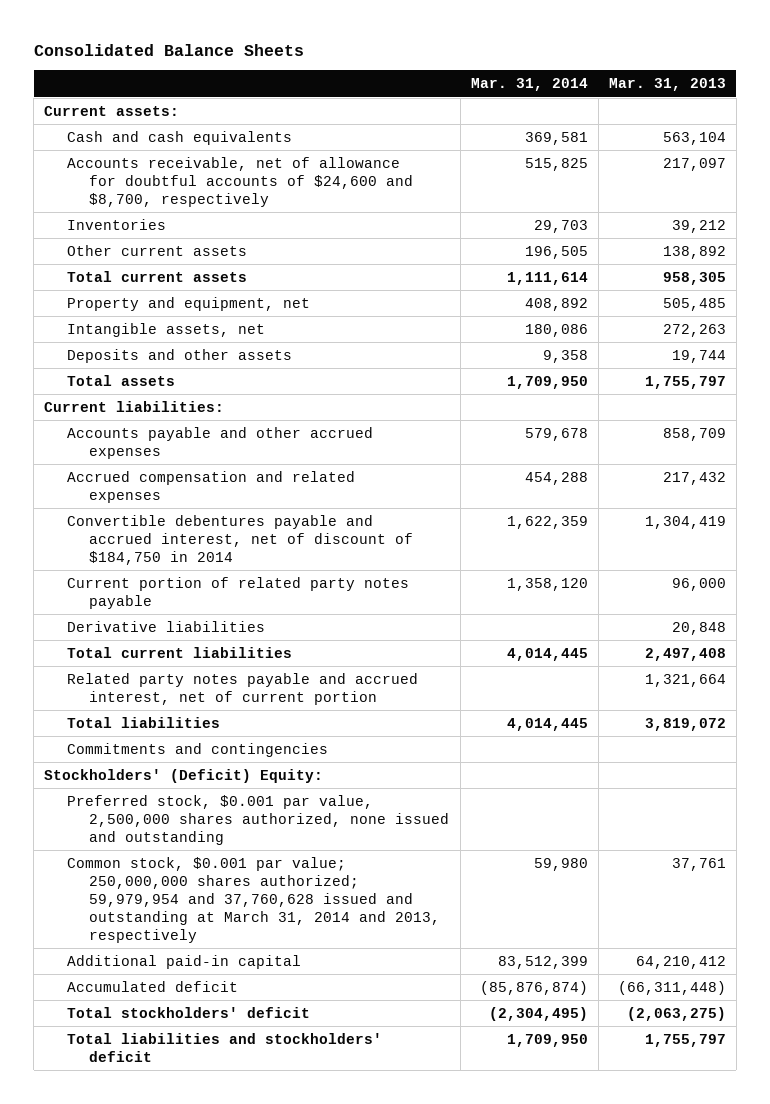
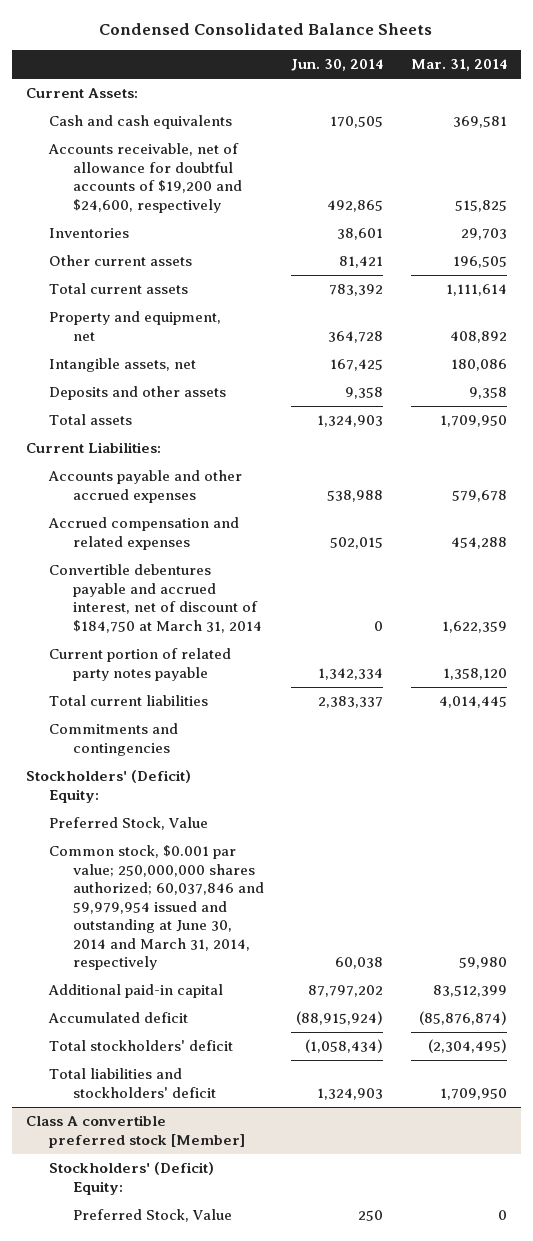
[33,44,304,57] Consolidated Balance Sheets -> [99,23,433,36] Condensed Consolidated Balance Sheets
[608,78,726,92] Mar. 31, 2013 -> none
none -> [291,59,384,72] Jun. 30, 2014
[44,105,180,116] Current assets: -> [25,88,138,99] Current Assets:
[66,156,414,207] Accounts receivable, net of allowance for doubtful accounts of $24,600 and $8,700, respectively -> [48,143,242,213] Accounts receivable, net of allowance for doubtful accounts of $19,200 and $24,600, respectively
[44,400,225,412] Current liabilities: -> [25,442,161,454] Current Liabilities:
[66,514,414,565] Convertible debentures payable and accrued interest, net of discount of $184,750 in 2014 -> [49,564,262,633] Convertible debentures payable and accrued interest, net of discount of $184,750 at March 31, 2014
[66,620,265,632] Derivative liabilities -> none
[66,672,418,705] Related party notes payable and accrued interest, net of current portion -> none
[66,716,220,728] Total liabilities -> none
[66,794,450,845] Preferred stock, $0.001 par value, 2,500,000 shares authorized, none issued and outstanding -> [49,817,209,831] Preferred Stock, Value
[66,856,441,943] Common stock, $0.001 par value; 250,000,000 shares authorized; 59,979,954 and 37,760,628 issued and outstanding at March 31, 2014 and 2013, respectively -> [49,845,264,971] Common stock, $0.001 par value; 250,000,000 shares authorized; 60,037,846 and 59,979,954 issued and outstanding at June 30, 2014 and March 31, 2014, respectively
none -> [25,1115,246,1148] Class A convertible preferred stock [Member]
none -> [49,1162,215,1195] Stockholders' (Deficit) Equity:
none -> [72,1209,232,1223] Preferred Stock, Value

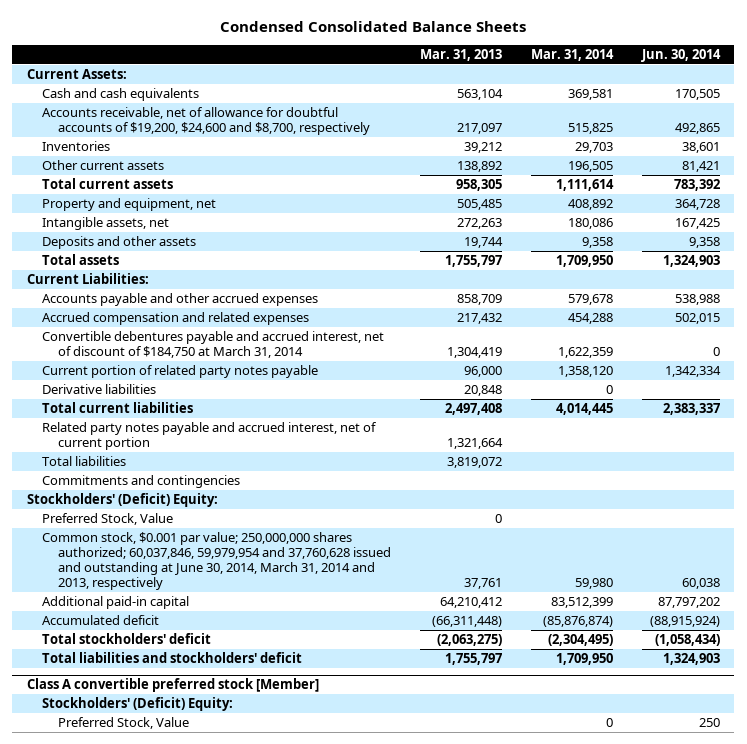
none -> [420,48,503,61] Mar. 31, 2013
[48,143,242,213] Accounts receivable, net of allowance for doubtful accounts of $19,200 and $24,600, respectively -> [42,106,371,135] Accounts receivable, net of allowance for doubtful accounts of $19,200, $24,600 and $8,700, respectively
none -> [42,383,157,394] Derivative liabilities
none -> [42,421,378,450] Related party notes payable and accrued interest, net of current portion
none -> [42,455,127,466] Total liabilities
[49,845,264,971] Common stock, $0.001 par value; 250,000,000 shares authorized; 60,037,846 and 59,979,954 issued and outstanding at June 30, 2014 and March 31, 2014, respectively -> [42,531,392,590] Common stock, $0.001 par value; 250,000,000 shares authorized; 60,037,846, 59,979,954 and 37,760,628 issued and outstanding at June 30, 2014, March 31, 2014 and 2013, respectively

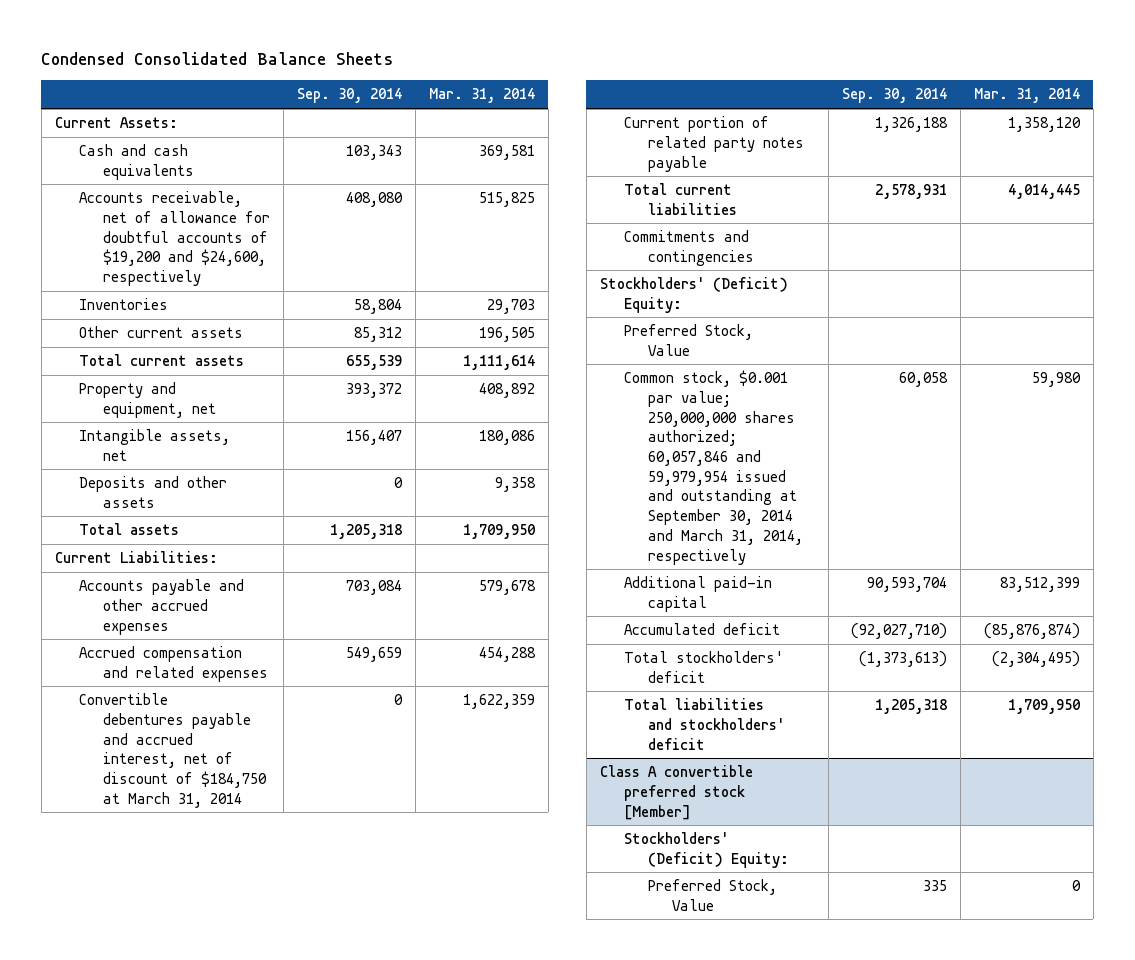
[420,48,503,61] Mar. 31, 2013 -> none
[640,48,721,62] Jun. 30, 2014 -> none
none -> [296,88,402,104] Sep. 30, 2014
[42,106,371,135] Accounts receivable, net of allowance for doubtful accounts of $19,200, $24,600 and $8,700, respectively -> [78,191,271,286] Accounts receivable, net of allowance for doubtful accounts of $19,200 and $24,600, respectively
[42,383,157,394] Derivative liabilities -> none
[42,421,378,450] Related party notes payable and accrued interest, net of current portion -> none
[42,455,127,466] Total liabilities -> none
[42,531,392,590] Common stock, $0.001 par value; 250,000,000 shares authorized; 60,037,846, 59,979,954 and 37,760,628 issued and outstanding at June 30, 2014, March 31, 2014 and 2013, respectively -> [623,370,803,565] Common stock, $0.001 par value; 250,000,000 shares authorized; 60,057,846 and 59,979,954 issued and outstanding at September 30, 2014 and March 31, 2014, respectively

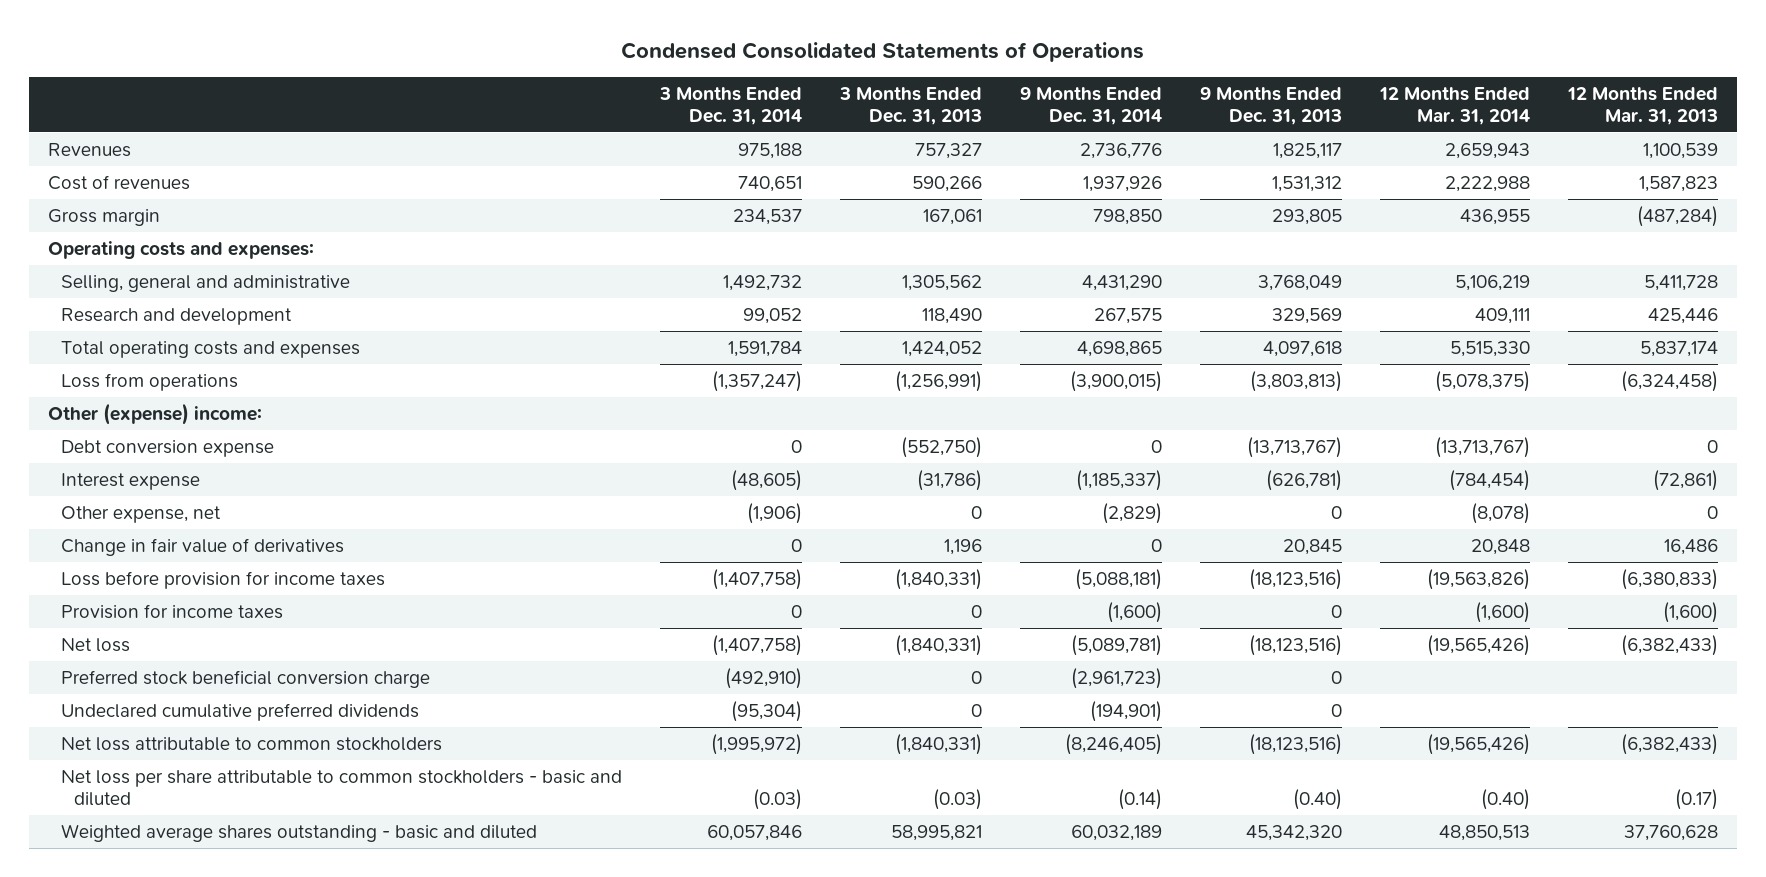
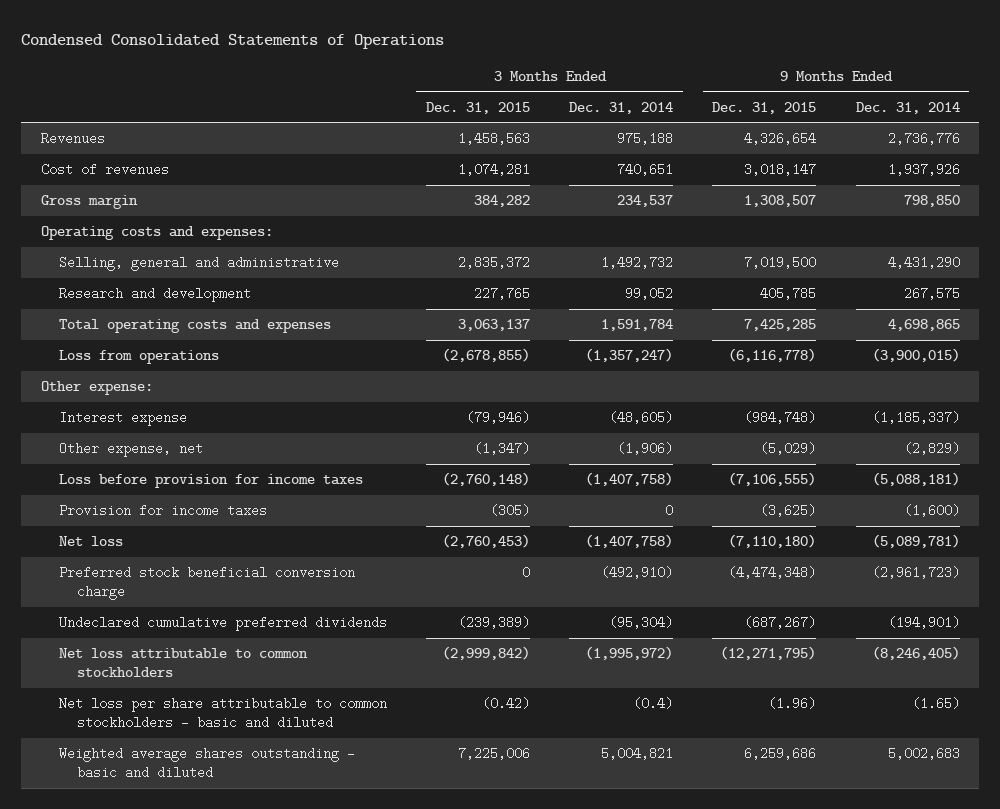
[838,86,982,126] 3 Months Ended Dec. 31, 2013 -> none
[1200,86,1343,126] 9 Months Ended Dec. 31, 2013 -> none
[1379,86,1531,126] 12 Months Ended Mar. 31, 2014 -> none
[1567,86,1719,126] 12 Months Ended Mar. 31, 2013 -> none
none -> [425,101,530,114] Dec. 31, 2015
none -> [712,101,817,114] Dec. 31, 2015
[60,439,274,457] Debt conversion expense -> none
[47,402,262,425] Other (expense) income: -> [40,381,153,396] Other expense:
[60,537,344,556] Change in fair value of derivatives -> none
[752,789,802,811] (0.03) -> [633,697,674,711] (0.4)
[1118,789,1163,811] (0.14) -> [911,697,960,711] (1.65)
[706,824,802,841] 60,057,846 -> [601,747,674,761] 5,004,821
[1071,824,1163,841] 60,032,189 -> [887,747,960,761] 5,002,683

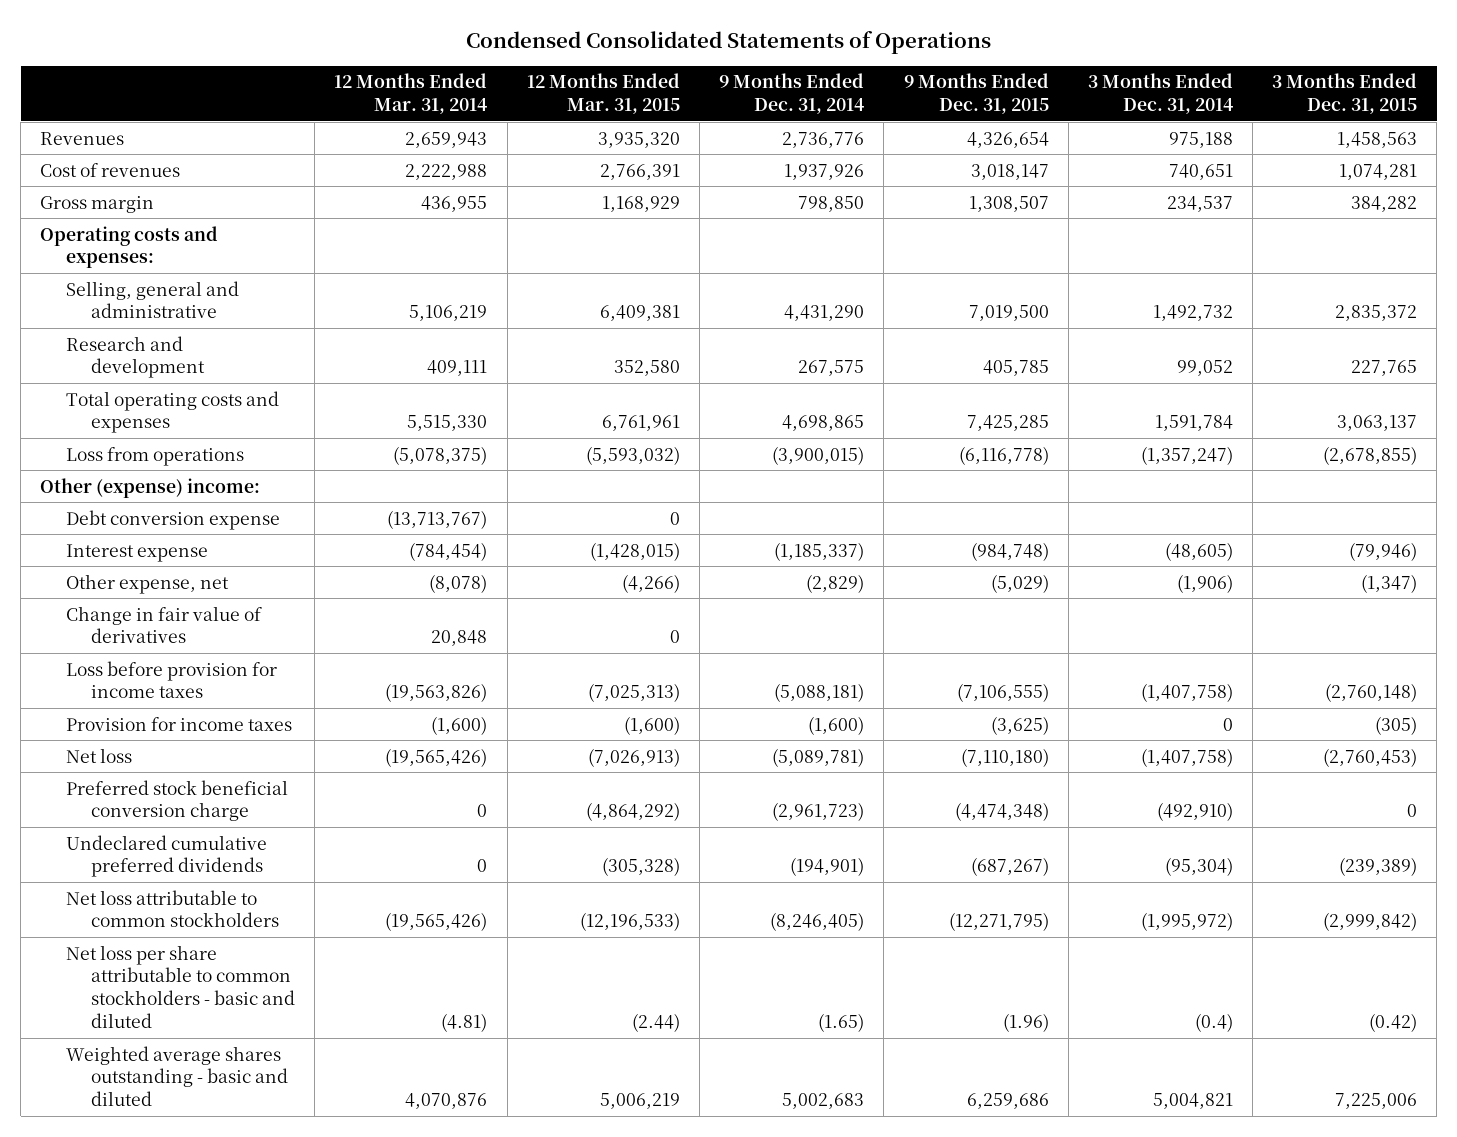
none -> [334,73,488,114] 12 Months Ended Mar. 31, 2014
none -> [526,73,680,114] 12 Months Ended Mar. 31, 2015
[40,381,153,396] Other expense: -> [40,477,261,498] Other (expense) income:
none -> [65,509,280,530] Debt conversion expense
none -> [65,605,262,644] Change in fair value of derivatives

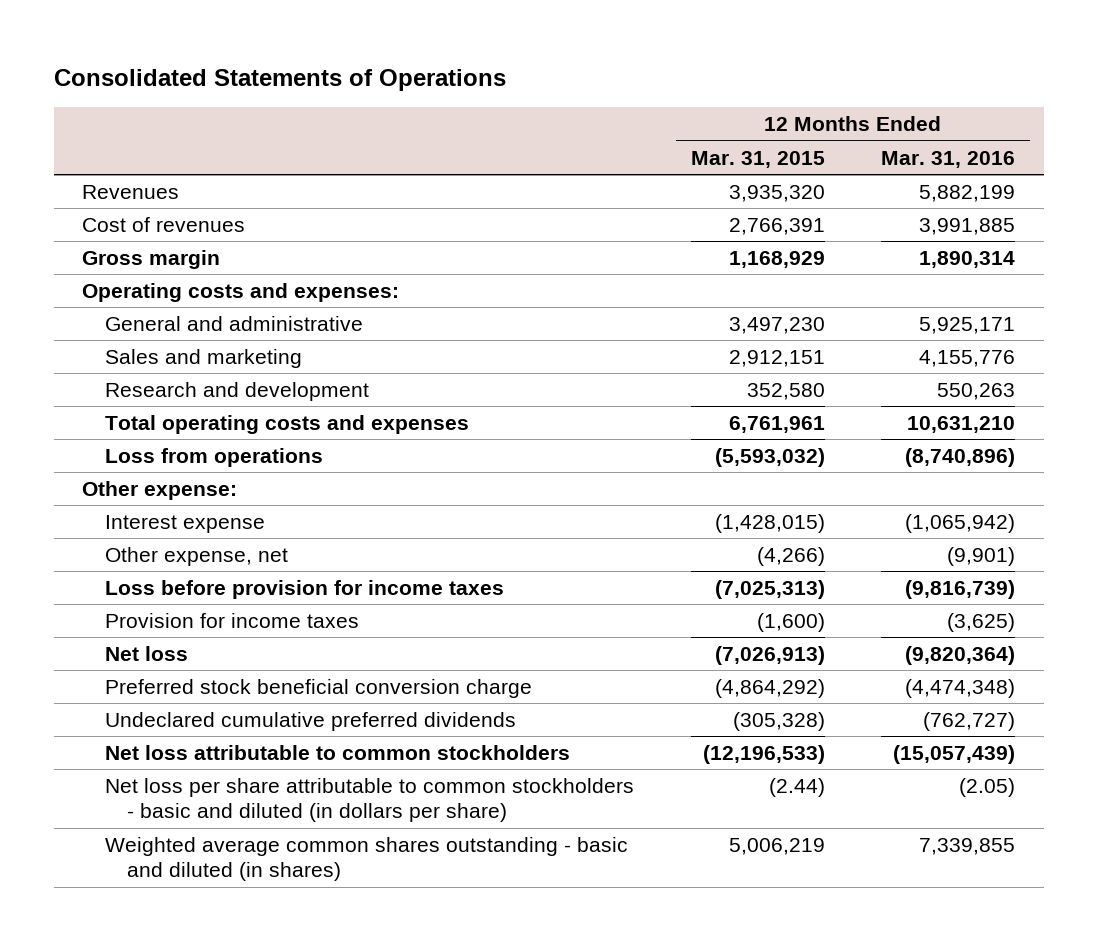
[465,30,991,54] Condensed Consolidated Statements of Operations -> [53,69,506,92] Consolidated Statements of Operations
[334,73,488,114] 12 Months Ended Mar. 31, 2014 -> none
[719,73,865,114] 9 Months Ended Dec. 31, 2014 -> none
[903,73,1049,114] 9 Months Ended Dec. 31, 2015 -> none
[1087,73,1233,114] 3 Months Ended Dec. 31, 2014 -> none
[1272,73,1418,114] 3 Months Ended Dec. 31, 2015 -> none
none -> [881,150,1016,168] Mar. 31, 2016
[65,280,239,319] Selling, general and administrative -> [104,315,363,331] General and administrative
[599,305,680,322] 6,409,381 -> [728,316,825,334] 3,497,230
none -> [104,348,302,368] Sales and marketing
[65,509,280,530] Debt conversion expense -> none
[40,477,261,498] Other (expense) income: -> [82,480,238,500] Other expense:
[65,605,262,644] Change in fair value of derivatives -> none
[65,944,296,1028] Net loss per share attributable to common stockholders - basic and diluted -> [104,777,634,823] Net loss per share attributable to common stockholders - basic and diluted (in dollars per share)
[65,1045,289,1107] Weighted average shares outstanding - basic and diluted -> [104,836,628,882] Weighted average common shares outstanding - basic and diluted (in shares)

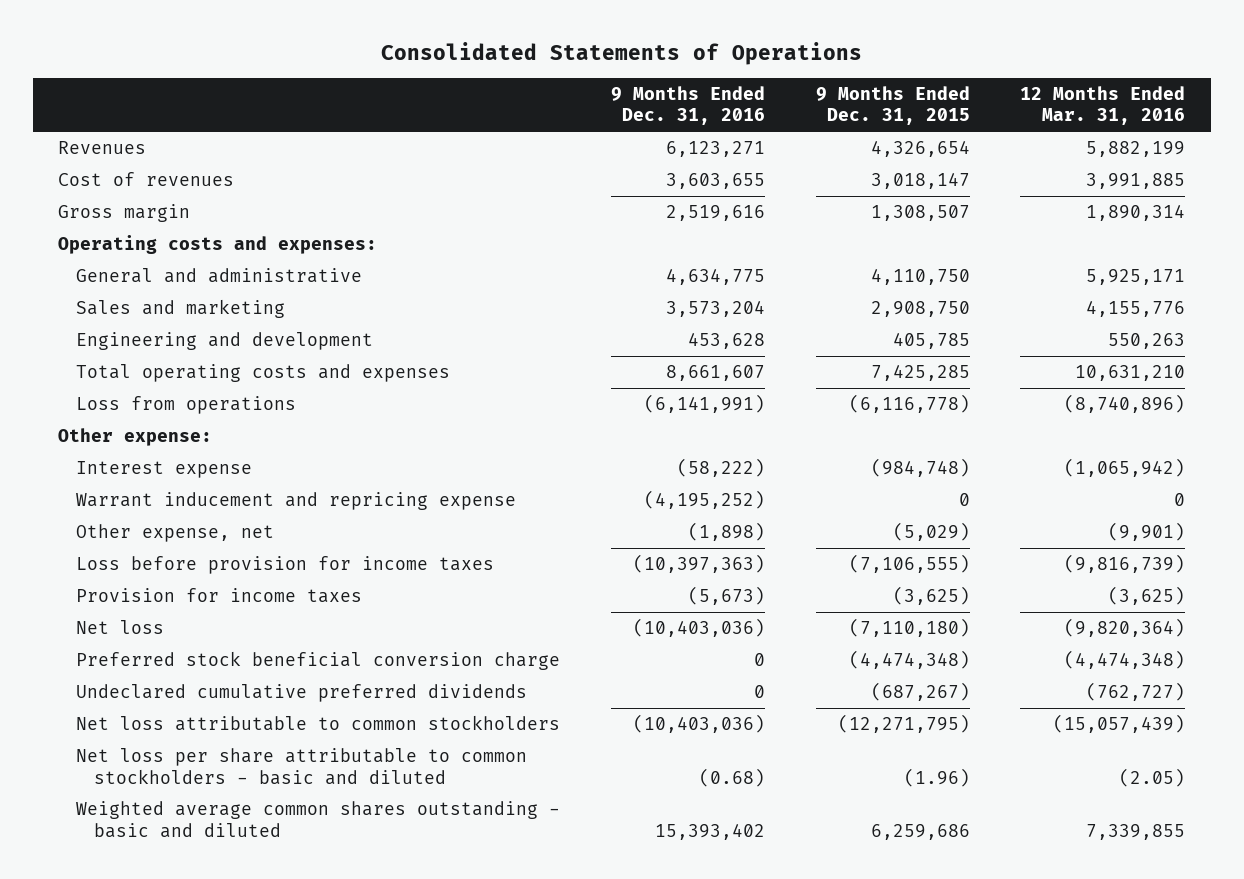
[690,150,825,168] Mar. 31, 2015 -> none
none -> [610,85,765,126] 9 Months Ended Dec. 31, 2016
none -> [815,85,970,126] 9 Months Ended Dec. 31, 2015
[104,381,369,401] Research and development -> [76,331,374,350] Engineering and development
none -> [76,491,517,510] Warrant inducement and repricing expense
[104,777,634,823] Net loss per share attributable to common stockholders - basic and diluted (in dollars per share) -> [76,747,528,785] Net loss per share attributable to common stockholders - basic and diluted
[104,836,628,882] Weighted average common shares outstanding - basic and diluted (in shares) -> [76,800,561,838] Weighted average common shares outstanding - basic and diluted

